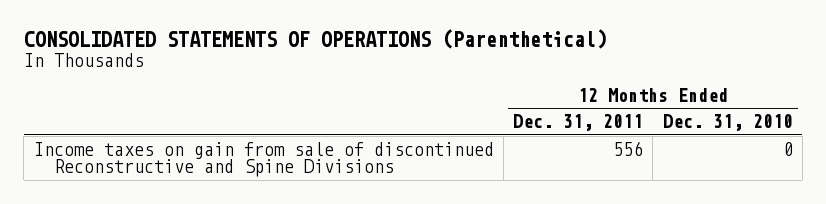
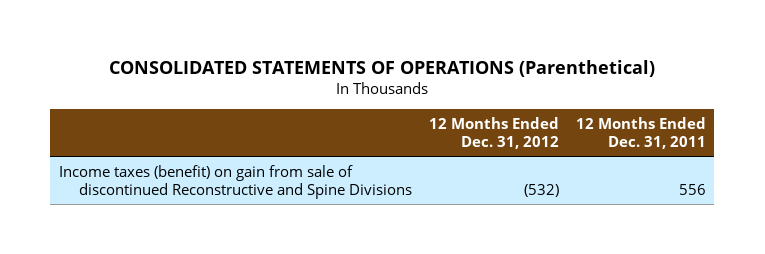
[662,114,793,132] Dec. 31, 2010 -> none
none -> [428,116,559,150] 12 Months Ended Dec. 31, 2012
[33,142,494,178] Income taxes on gain from sale of discontinued Reconstructive and Spine Divisions -> [58,164,412,200] Income taxes (benefit) on gain from sale of discontinued Reconstructive and Spine Divisions

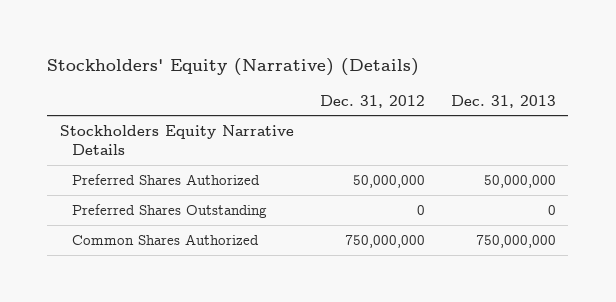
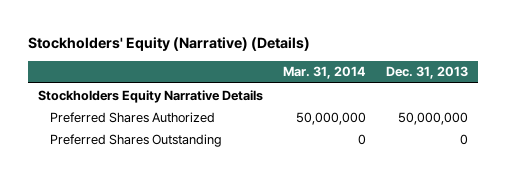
[319,94,425,108] Dec. 31, 2012 -> none
none -> [283,66,367,80] Mar. 31, 2014
[72,234,260,246] Common Shares Authorized -> none

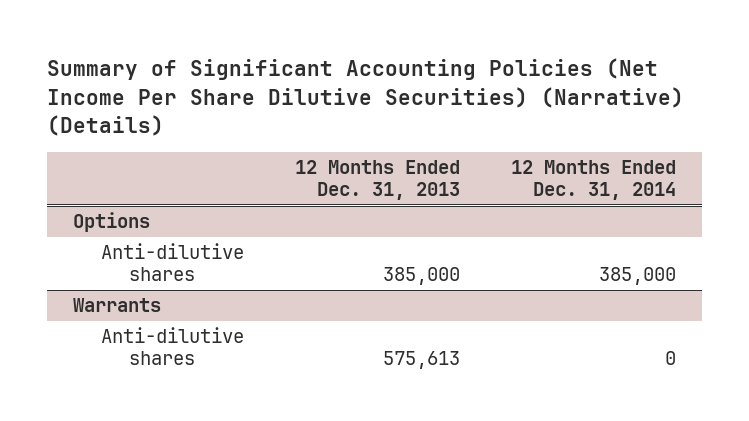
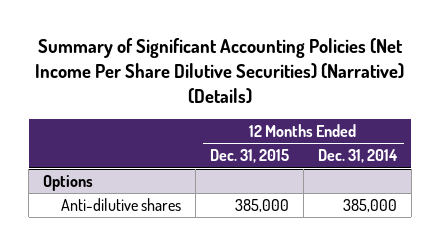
[295,159,461,200] 12 Months Ended Dec. 31, 2013 -> none
none -> [209,149,289,164] Dec. 31, 2015
[72,298,161,313] Warrants -> none
[101,327,245,366] Anti-dilutive shares -> none

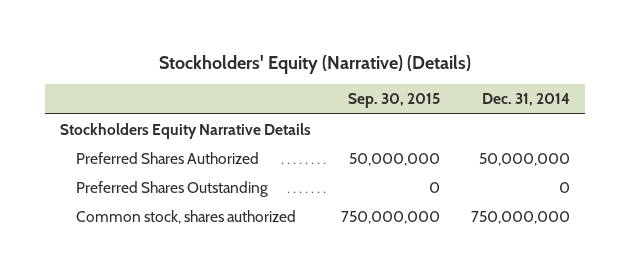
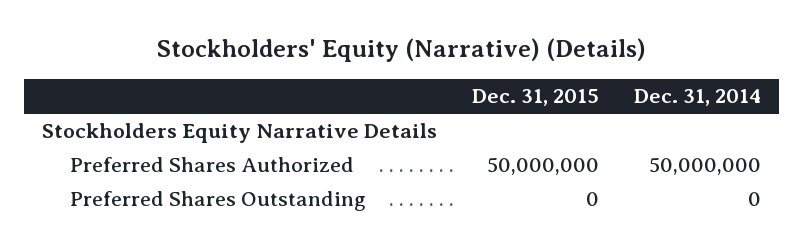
[348,93,441,109] Sep. 30, 2015 -> none
none -> [472,89,600,107] Dec. 31, 2015
[76,210,297,225] Common stock, shares authorized -> none

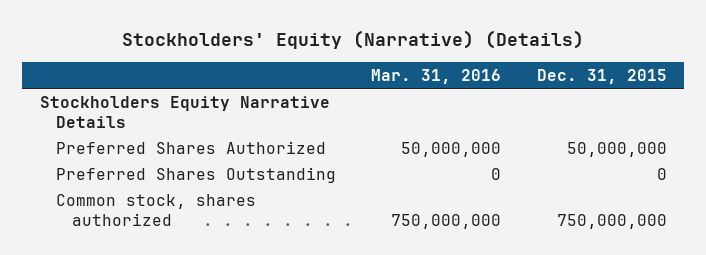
[634,89,762,107] Dec. 31, 2014 -> none
none -> [371,68,502,84] Mar. 31, 2016
none -> [55,193,256,226] Common stock, shares authorized

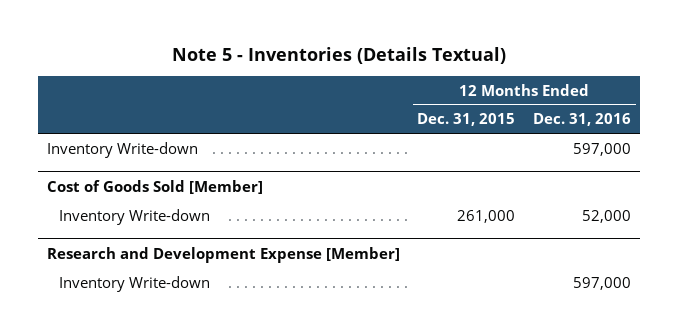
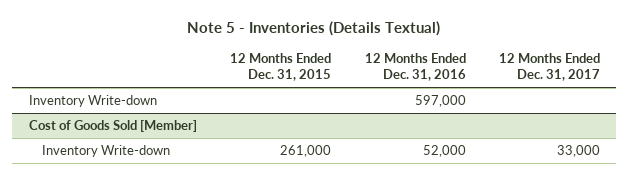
none -> [498,53,600,82] 12 Months Ended Dec. 31, 2017
[46,246,400,263] Research and Development Expense [Member] -> none
[59,275,211,292] Inventory Write-down -> none

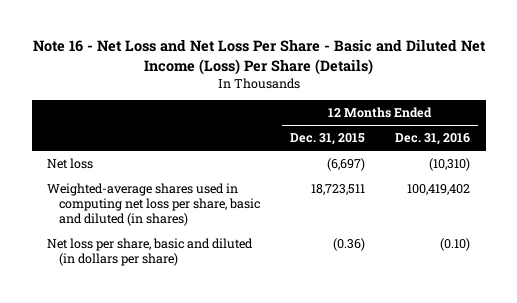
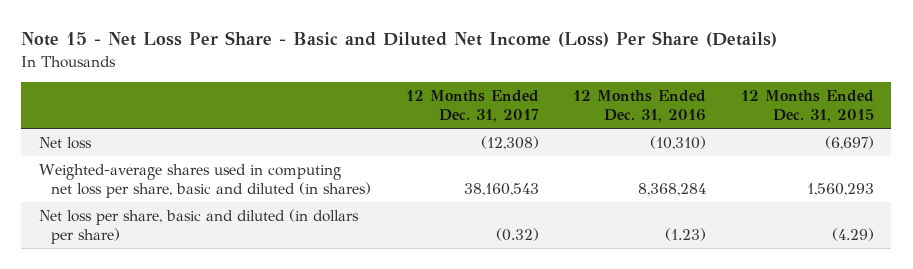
[32,39,486,75] Note 16 - Net Loss and Net Loss Per Share - Basic and Diluted Net Income (Loss) Per Share (Details) -> [21,31,778,48] Note 15 - Net Loss Per Share - Basic and Diluted Net Income (Loss) Per Share (Details)
none -> [405,90,539,123] 12 Months Ended Dec. 31, 2017
[311,183,366,195] 18,723,511 -> [807,183,875,197] 1,560,293
[407,183,471,195] 100,419,402 -> [638,183,707,197] 8,368,284
[333,237,366,251] (0.36) -> [832,228,875,242] (4.29)
[440,237,471,251] (0.10) -> [665,228,707,242] (1.23)

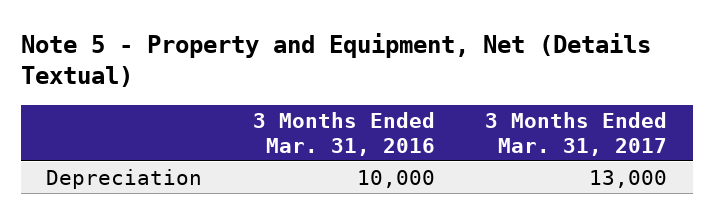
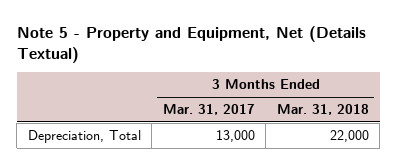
[252,111,435,156] 3 Months Ended Mar. 31, 2016 -> none
none -> [276,104,369,116] Mar. 31, 2018
[46,168,203,189] Depreciation -> [27,130,141,144] Depreciation, Total

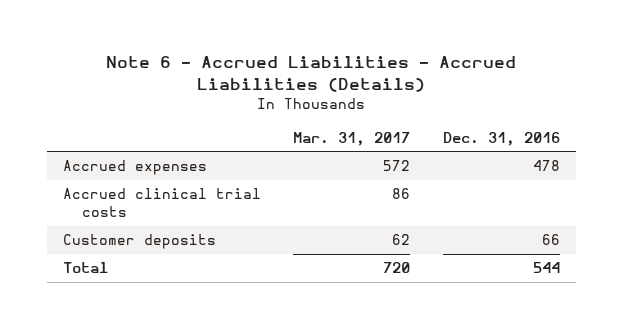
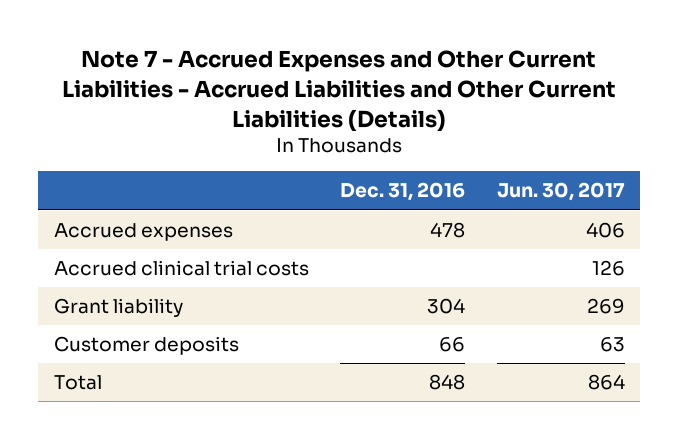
[106,56,517,93] Note 6 - Accrued Liabilities - Accrued Liabilities (Details) -> [62,50,617,132] Note 7 - Accrued Expenses and Other Current Liabilities - Accrued Liabilities and Other Current Liabilities (Details)
[293,131,411,146] Mar. 31, 2017 -> none
none -> [496,182,625,202] Jun. 30, 2017
none -> [53,298,183,318] Grant liability
[532,262,560,274] 544 -> [429,374,466,391] 848

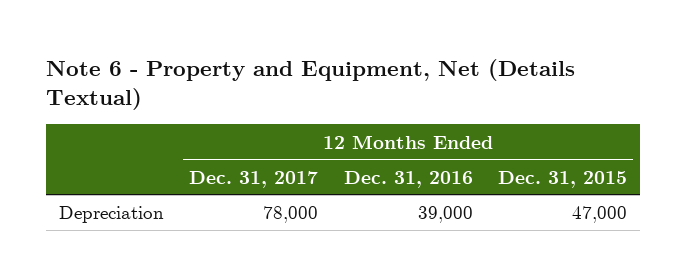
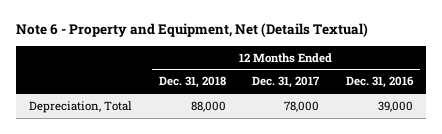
[498,170,628,188] Dec. 31, 2015 -> none
none -> [158,76,226,89] Dec. 31, 2018
[58,206,164,224] Depreciation -> [29,101,133,114] Depreciation, Total

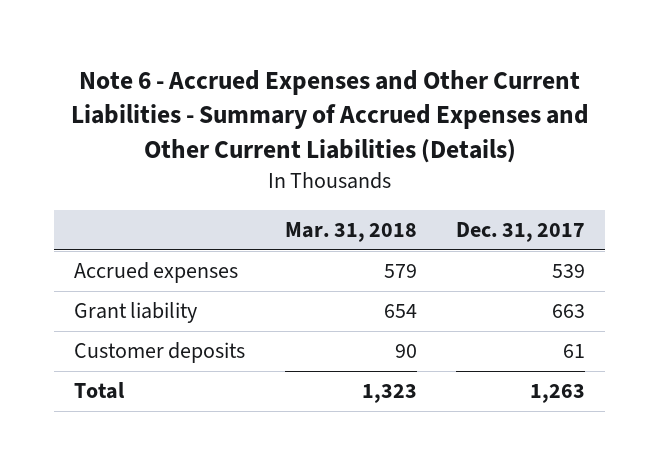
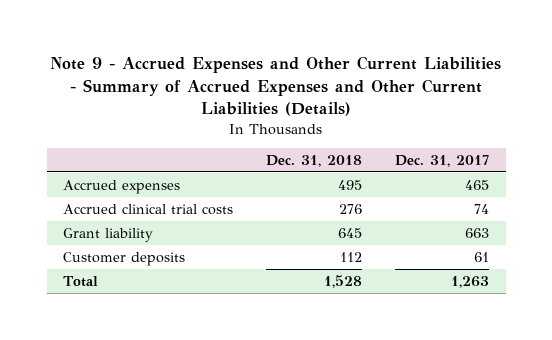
[70,69,589,163] Note 6 - Accrued Expenses and Other Current Liabilities - Summary of Accrued Expenses and Other Current Liabilities (Details) -> [50,56,502,117] Note 9 - Accrued Expenses and Other Current Liabilities - Summary of Accrued Expenses and Other Current Liabilities (Details)
[284,222,417,243] Mar. 31, 2018 -> none
none -> [266,155,363,168] Dec. 31, 2018
[552,264,586,279] 539 -> [465,179,490,190] 465
none -> [63,203,234,215] Accrued clinical trial costs

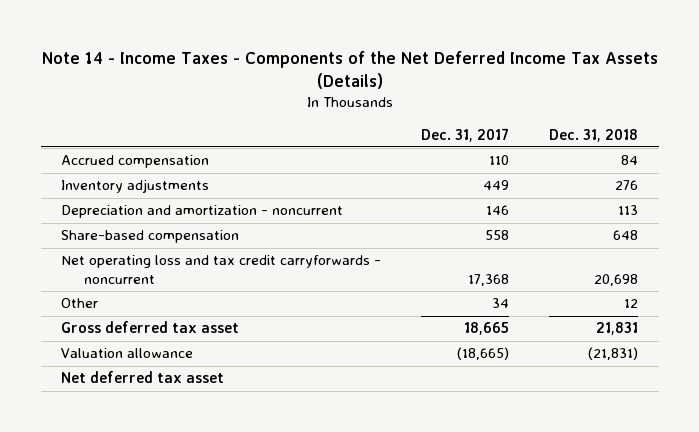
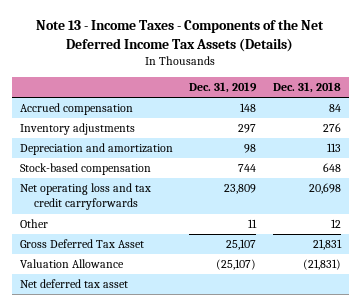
[41,51,658,90] Note 14 - Income Taxes - Components of the Net Deferred Income Tax Assets (Details) -> [36,19,325,52] Note 13 - Income Taxes - Components of the Net Deferred Income Tax Assets (Details)
[421,127,510,142] Dec. 31, 2017 -> none
none -> [189,82,258,94] Dec. 31, 2019
[60,205,343,219] Depreciation and amortization - noncurrent -> [19,143,173,156] Depreciation and amortization
[60,230,239,244] Share-based compensation -> [19,163,151,176] Stock-based compensation
[60,255,381,284] Net operating loss and tax credit carryforwards - noncurrent -> [19,183,151,211] Net operating loss and tax credit carryforwards
[60,321,239,334] Gross deferred tax asset -> [19,239,144,249] Gross Deferred Tax Asset
[60,348,193,359] Valuation allowance -> [19,259,124,269] Valuation Allowance

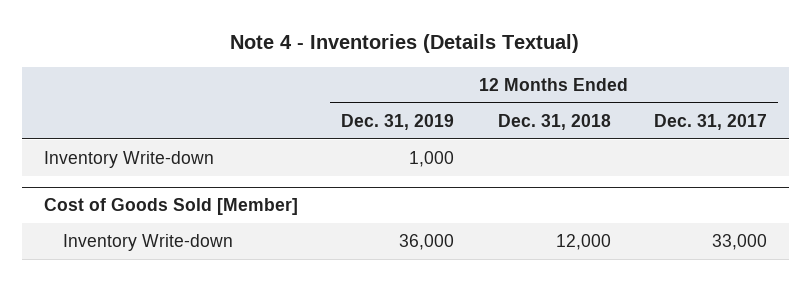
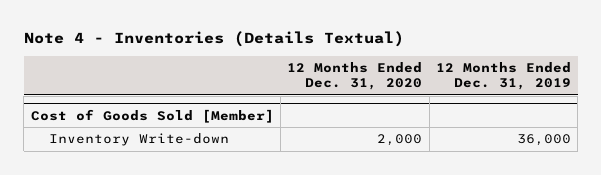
[497,113,611,130] Dec. 31, 2018 -> none
[653,113,767,130] Dec. 31, 2017 -> none
none -> [287,61,423,91] 12 Months Ended Dec. 31, 2020
[43,151,214,169] Inventory Write-down -> none

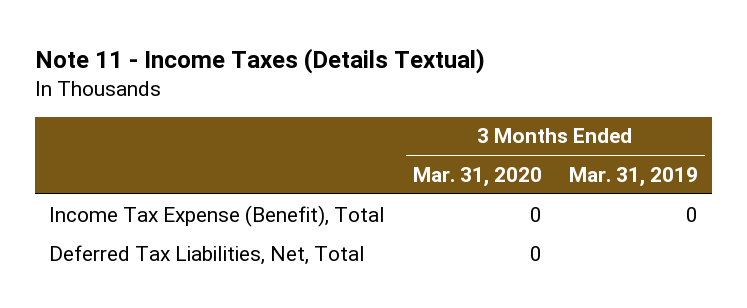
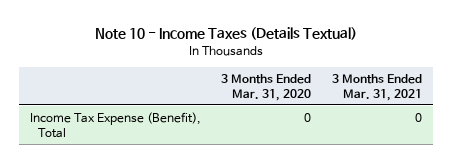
[35,47,486,74] Note 11 - Income Taxes (Details Textual) -> [95,27,358,41] Note 10 - Income Taxes (Details Textual)
[569,166,699,187] Mar. 31, 2019 -> none
none -> [332,73,423,101] 3 Months Ended Mar. 31, 2021
[48,244,365,265] Deferred Tax Liabilities, Net, Total -> none

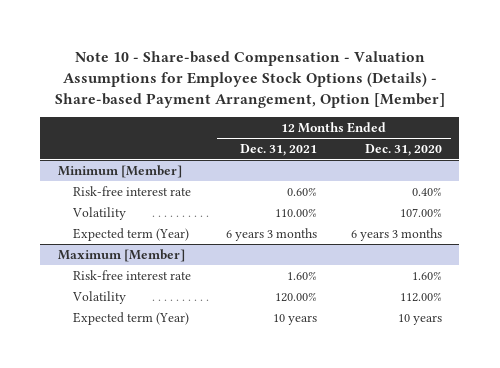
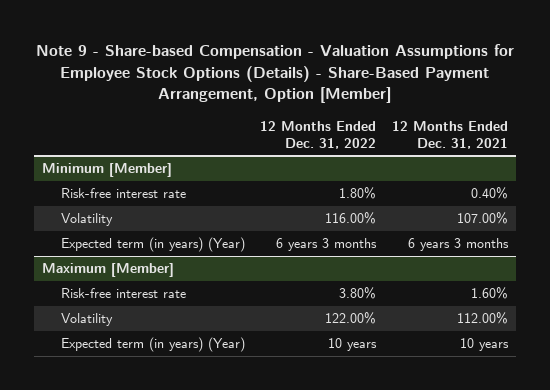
[54,50,445,108] Note 10 - Share-based Compensation - Valuation Assumptions for Employee Stock Options (Details) - Share-based Payment Arrangement, Option [Member] -> [36,43,515,104] Note 9 - Share-based Compensation - Valuation Assumptions for Employee Stock Options (Details) - Share-Based Payment Arrangement, Option [Member]
[365,143,443,156] Dec. 31, 2020 -> none
none -> [260,120,377,149] 12 Months Ended Dec. 31, 2022
[286,186,317,196] 0.60% -> [471,187,509,200] 0.40%
[274,207,317,217] 110.00% -> [457,212,509,225] 107.00%
[73,227,190,241] Expected term (Year) -> [60,237,245,253] Expected term (in years) (Year)
[274,291,317,302] 120.00% -> [457,312,509,325] 112.00%
[73,311,190,325] Expected term (Year) -> [60,337,245,353] Expected term (in years) (Year)

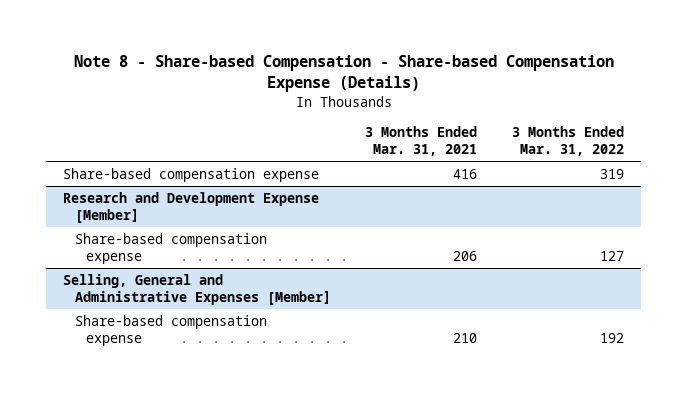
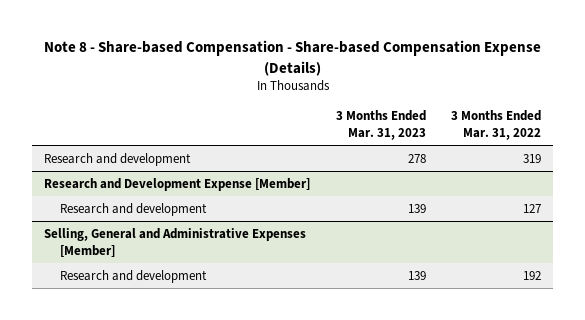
[365,126,478,157] 3 Months Ended Mar. 31, 2021 -> none
none -> [335,110,426,141] 3 Months Ended Mar. 31, 2023
[63,167,320,182] Share-based compensation expense -> [44,152,192,166] Research and development
[74,232,267,265] Share-based compensation expense -> [60,202,208,216] Research and development
[74,314,267,347] Share-based compensation expense -> [60,269,208,283] Research and development

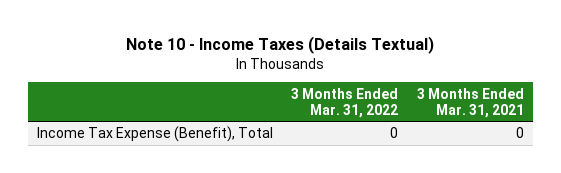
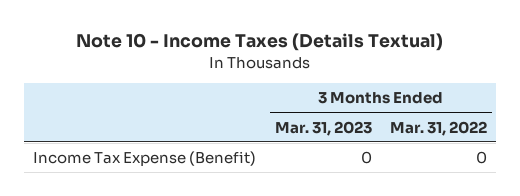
[416,87,524,119] 3 Months Ended Mar. 31, 2021 -> none
none -> [274,120,372,136] Mar. 31, 2023
[37,126,274,143] Income Tax Expense (Benefit), Total -> [32,151,256,167] Income Tax Expense (Benefit)

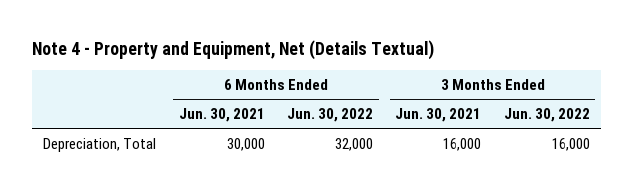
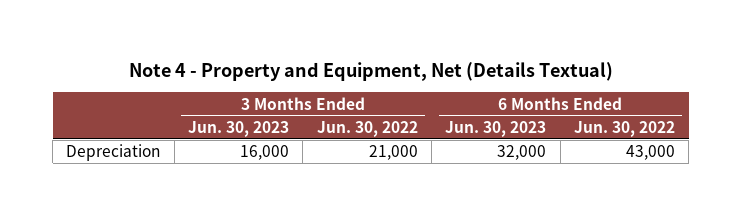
[178,108,265,123] Jun. 30, 2021 -> none
[395,108,482,123] Jun. 30, 2021 -> none
none -> [188,120,290,137] Jun. 30, 2023
none -> [445,120,547,137] Jun. 30, 2023
[43,137,157,152] Depreciation, Total -> [66,144,161,162] Depreciation
[334,137,373,151] 32,000 -> [626,145,676,161] 43,000
[551,137,590,151] 16,000 -> [368,145,418,161] 21,000

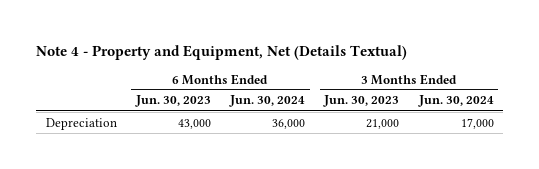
[316,120,418,137] Jun. 30, 2022 -> none
[574,120,676,137] Jun. 30, 2022 -> none
none -> [229,95,306,108] Jun. 30, 2024
none -> [417,95,494,108] Jun. 30, 2024
[240,145,290,161] 16,000 -> [366,118,400,129] 21,000
[497,145,547,161] 32,000 -> [177,118,211,129] 43,000

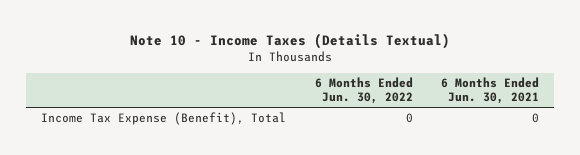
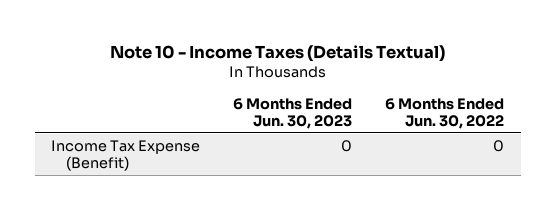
[441,77,540,105] 6 Months Ended Jun. 30, 2021 -> none
none -> [233,98,353,130] 6 Months Ended Jun. 30, 2023
[40,112,286,126] Income Tax Expense (Benefit), Total -> [51,140,201,172] Income Tax Expense (Benefit)

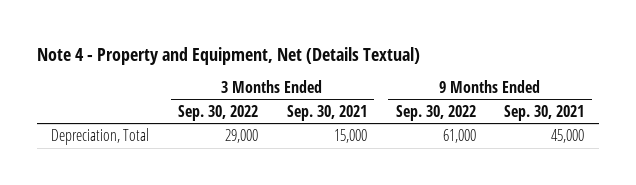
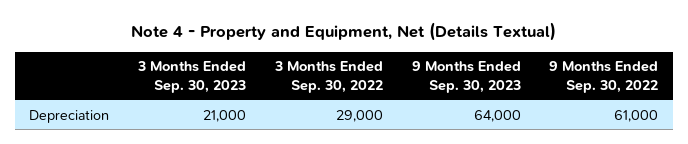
[286,105,367,122] Sep. 30, 2021 -> none
[504,105,585,122] Sep. 30, 2021 -> none
none -> [137,61,247,93] 3 Months Ended Sep. 30, 2023
none -> [411,61,521,93] 9 Months Ended Sep. 30, 2023
[51,128,150,146] Depreciation, Total -> [29,109,110,123] Depreciation

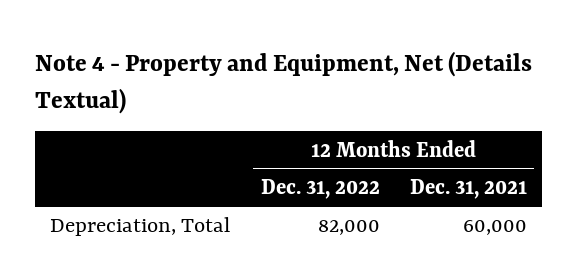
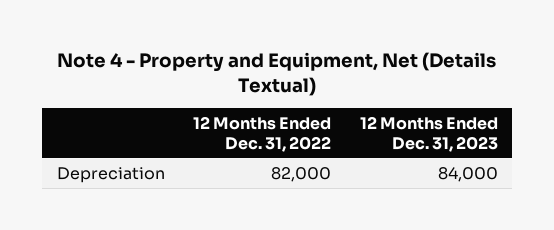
[409,179,527,200] Dec. 31, 2021 -> none
none -> [359,115,498,153] 12 Months Ended Dec. 31, 2023
[50,217,231,237] Depreciation, Total -> [56,167,165,184] Depreciation

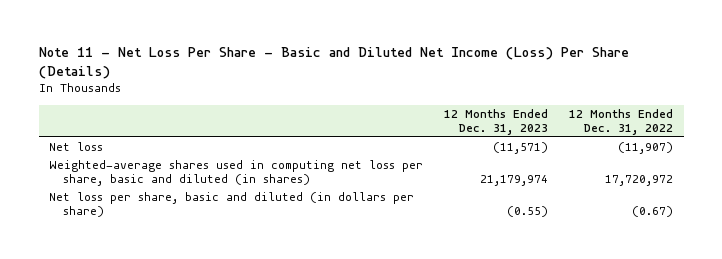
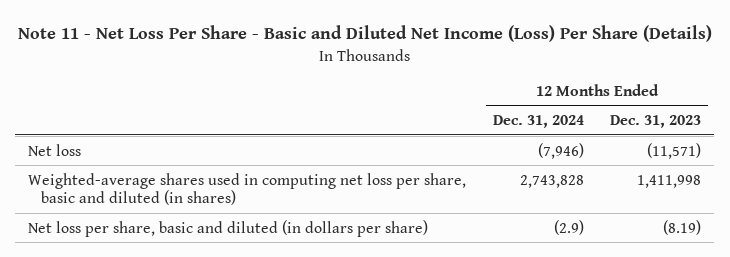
[569,108,674,135] 12 Months Ended Dec. 31, 2022 -> none
none -> [492,115,584,129] Dec. 31, 2024
[480,175,549,187] 21,179,974 -> [637,174,702,188] 1,411,998
[507,206,549,218] (0.55) -> [663,219,702,235] (8.19)

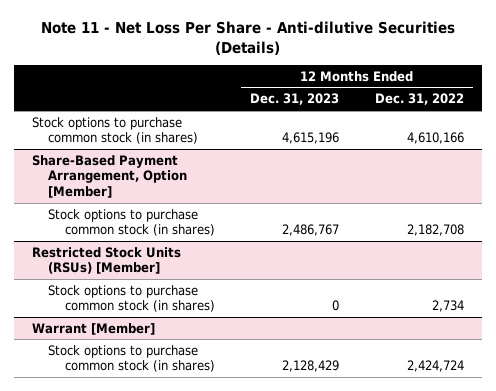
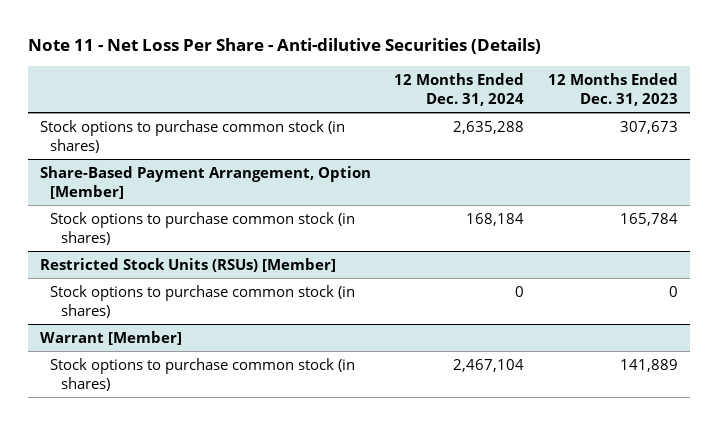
[374,93,464,106] Dec. 31, 2022 -> none
none -> [394,72,525,106] 12 Months Ended Dec. 31, 2024
[282,132,340,145] 4,615,196 -> [620,121,679,135] 307,673
[282,224,340,237] 2,486,767 -> [620,213,679,227] 165,784
[282,360,340,373] 2,128,429 -> [620,359,679,373] 141,889

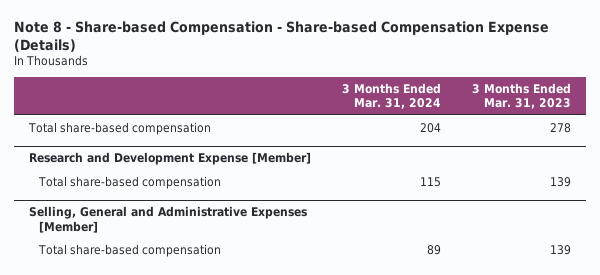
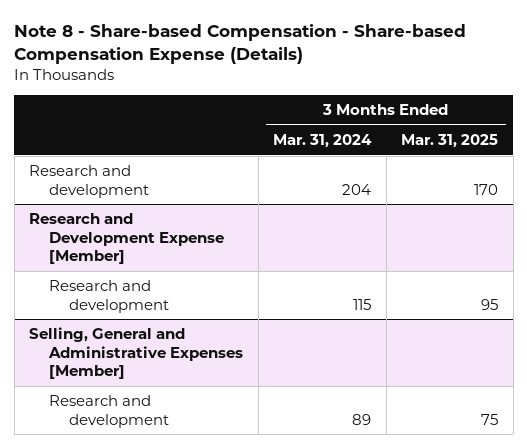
[471,82,571,110] 3 Months Ended Mar. 31, 2023 -> none
none -> [401,134,499,149] Mar. 31, 2025
[27,121,211,135] Total share-based compensation -> [29,165,150,198] Research and development
[37,175,221,189] Total share-based compensation -> [49,280,170,313] Research and development
[37,243,221,257] Total share-based compensation -> [49,395,170,428] Research and development

